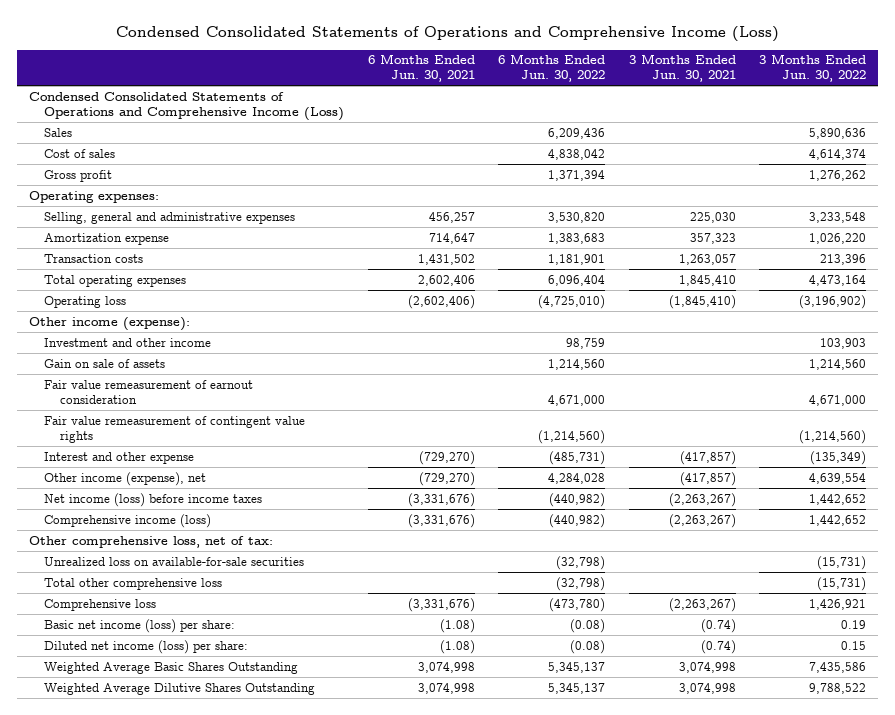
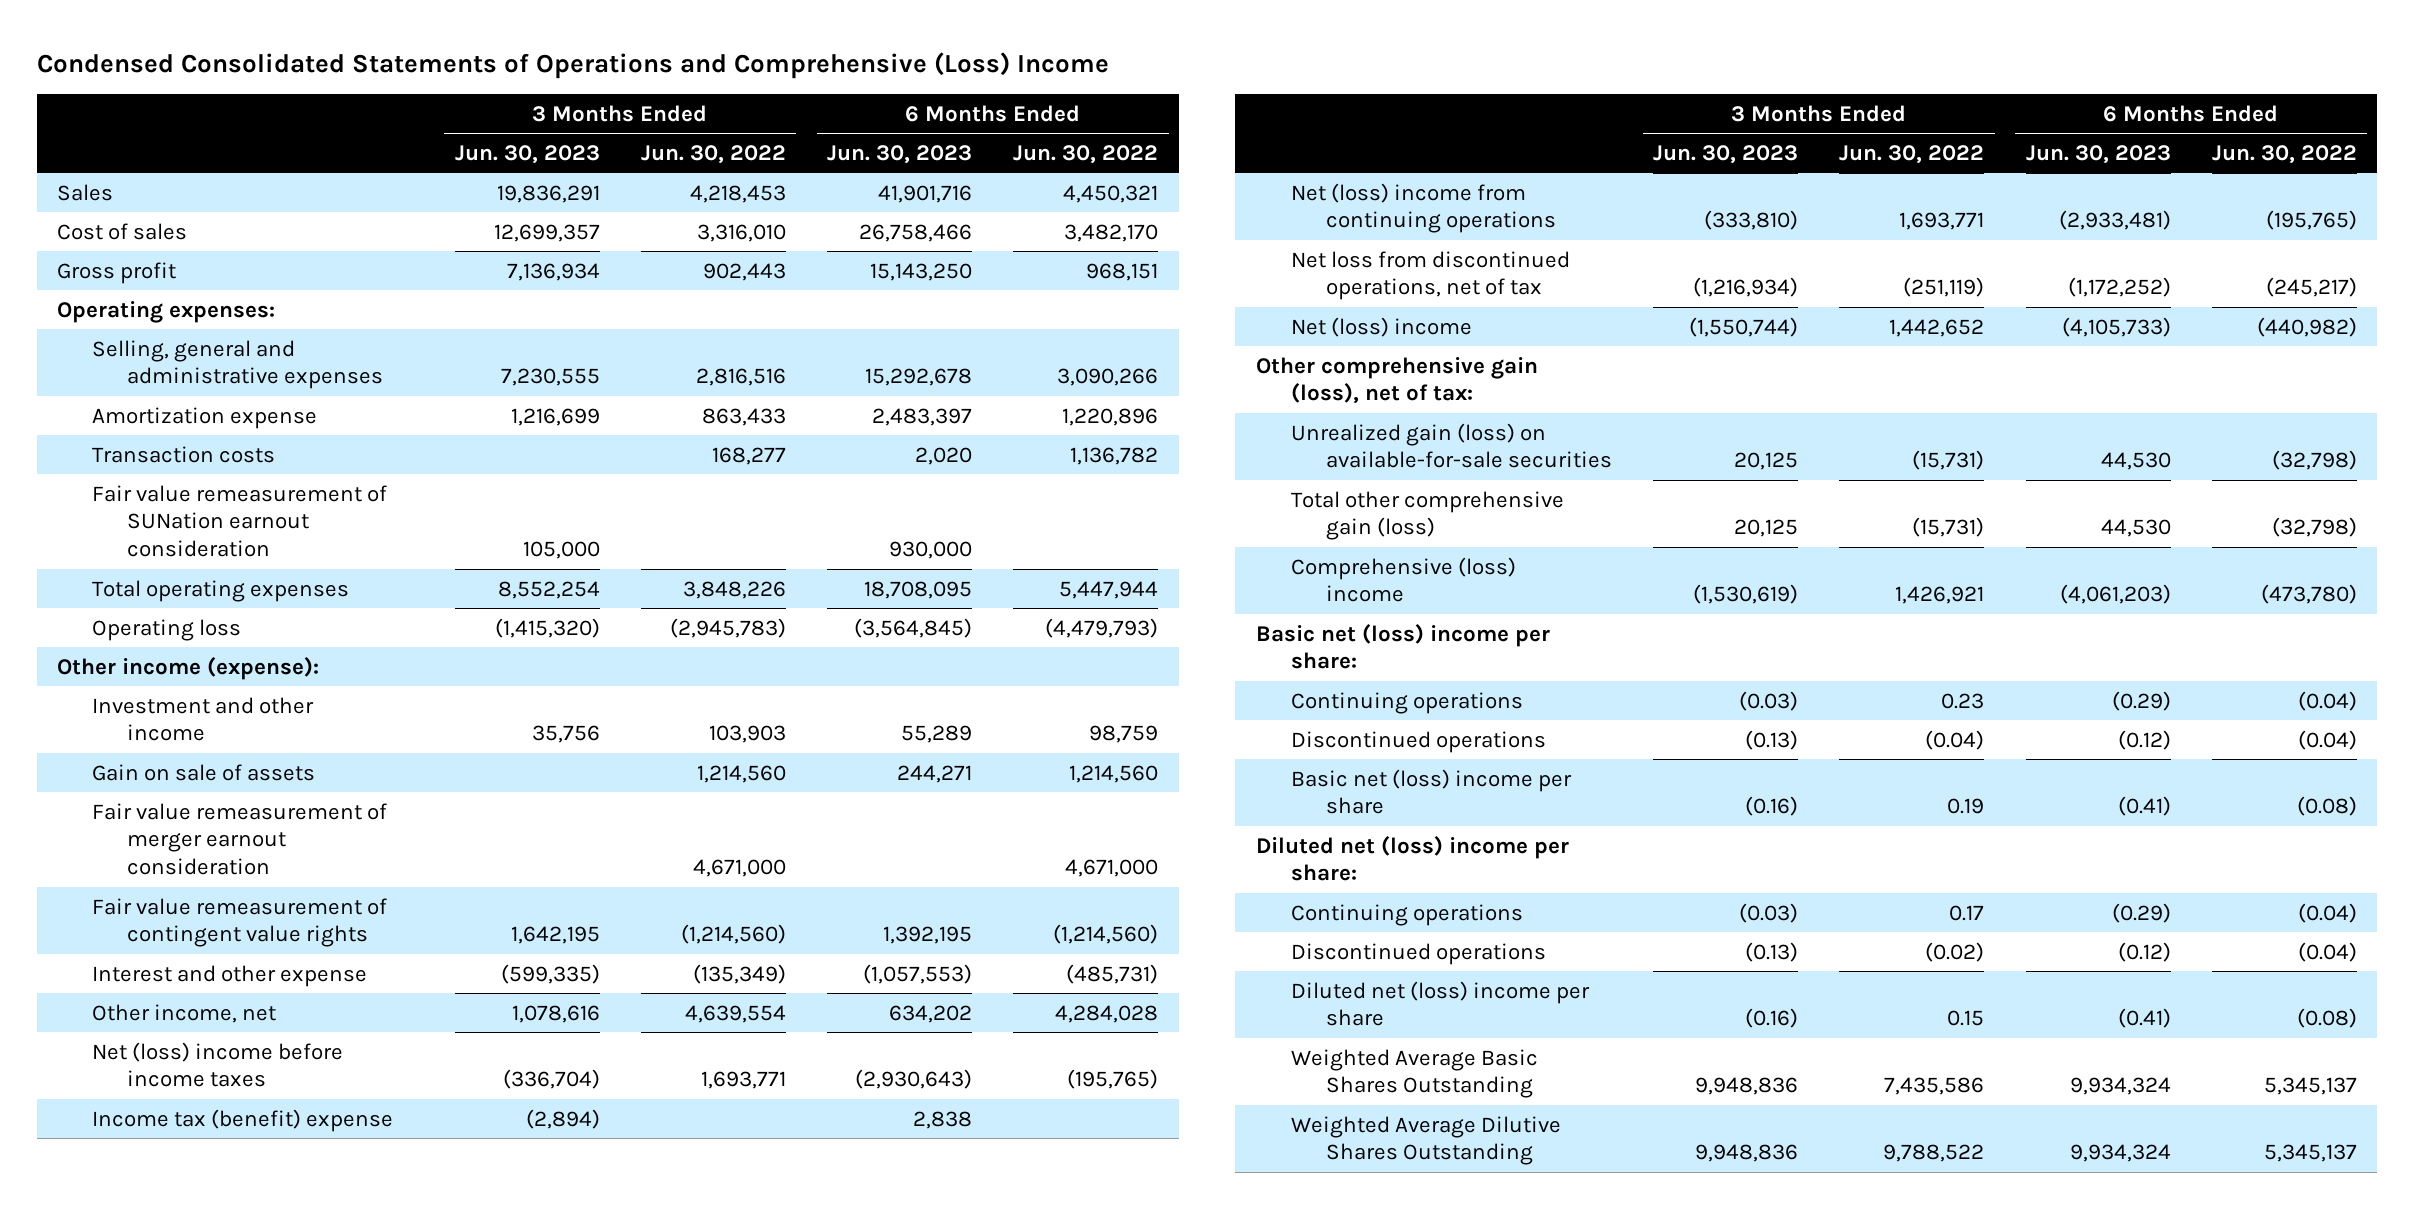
[115,25,779,42] Condensed Consolidated Statements of Operations and Comprehensive Income (Loss) -> [36,51,1109,79] Condensed Consolidated Statements of Operations and Comprehensive (Loss) Income
[367,54,475,83] 6 Months Ended Jun. 30, 2021 -> none
[628,54,736,83] 3 Months Ended Jun. 30, 2021 -> none
none -> [454,144,600,164] Jun. 30, 2023
none -> [826,144,972,164] Jun. 30, 2023
[28,91,345,121] Condensed Consolidated Statements of Operations and Comprehensive Income (Loss) -> none
[548,127,606,139] 6,209,436 -> [1063,184,1159,203] 4,450,321
[809,127,867,139] 5,890,636 -> [689,184,786,203] 4,218,453
[548,148,606,160] 4,838,042 -> [1064,223,1159,242] 3,482,170
[809,148,867,160] 4,614,374 -> [696,223,786,242] 3,316,010
[548,169,606,181] 1,371,394 -> [1086,262,1159,281] 968,151
[809,169,867,181] 1,276,262 -> [702,262,786,281] 902,443
[548,211,606,223] 3,530,820 -> [1057,368,1159,387] 3,090,266
[809,211,867,223] 3,233,548 -> [695,368,786,387] 2,816,516
[548,232,606,244] 1,383,683 -> [1062,407,1159,426] 1,220,896
[809,232,867,244] 1,026,220 -> [701,407,786,426] 863,433
[548,253,606,265] 1,181,901 -> [1070,446,1159,465] 1,136,782
[820,253,867,265] 213,396 -> [711,446,786,465] 168,277
none -> [92,484,388,558] Fair value remeasurement of SUNation earnout consideration
[548,274,606,286] 6,096,404 -> [1059,580,1159,599] 5,447,944
[809,274,867,286] 4,473,164 -> [682,580,786,599] 3,848,226
[538,294,606,309] (4,725,010) -> [1045,617,1159,638] (4,479,793)
[799,294,867,309] (3,196,902) -> [669,617,786,638] (2,945,783)
[44,379,254,404] Fair value remeasurement of earnout consideration -> [92,802,388,876] Fair value remeasurement of merger earnout consideration
[44,471,207,486] Other income (expense), net -> [92,1003,277,1023] Other income, net
[44,492,263,507] Net income (loss) before income taxes -> [92,1041,344,1088] Net (loss) income before income taxes
[549,492,606,507] (440,982) -> [1067,1069,1159,1090] (195,765)
[809,493,867,505] 1,442,652 -> [700,1071,786,1090] 1,693,771
none -> [92,1108,394,1132] Income tax (benefit) expense
none -> [1290,182,1556,234] Net (loss) income from continuing operations
none -> [1290,250,1570,301] Net loss from discontinued operations, net of tax
[44,513,212,528] Comprehensive income (loss) -> [1290,316,1472,337] Net (loss) income
[28,535,273,548] Other comprehensive loss, net of tax: -> [1255,356,1538,405] Other comprehensive gain (loss), net of tax:
[44,556,305,566] Unrealized loss on available-for-sale securities -> [1290,422,1612,469] Unrealized gain (loss) on available-for-sale securities
[44,577,223,590] Total other comprehensive loss -> [1290,490,1564,541] Total other comprehensive gain (loss)
[44,598,157,611] Comprehensive loss -> [1290,556,1516,603] Comprehensive (loss) income
none -> [1255,623,1550,670] Basic net (loss) income per share:
none -> [1290,691,1523,714] Continuing operations
none -> [1290,730,1546,753] Discontinued operations
[44,618,236,633] Basic net income (loss) per share: -> [1290,768,1572,815] Basic net (loss) income per share
none -> [1255,835,1569,882] Diluted net (loss) income per share:
none -> [1290,903,1523,926] Continuing operations
none -> [1290,942,1546,965] Discontinued operations
[44,639,249,654] Diluted net income (loss) per share: -> [1290,980,1590,1027] Diluted net (loss) income per share

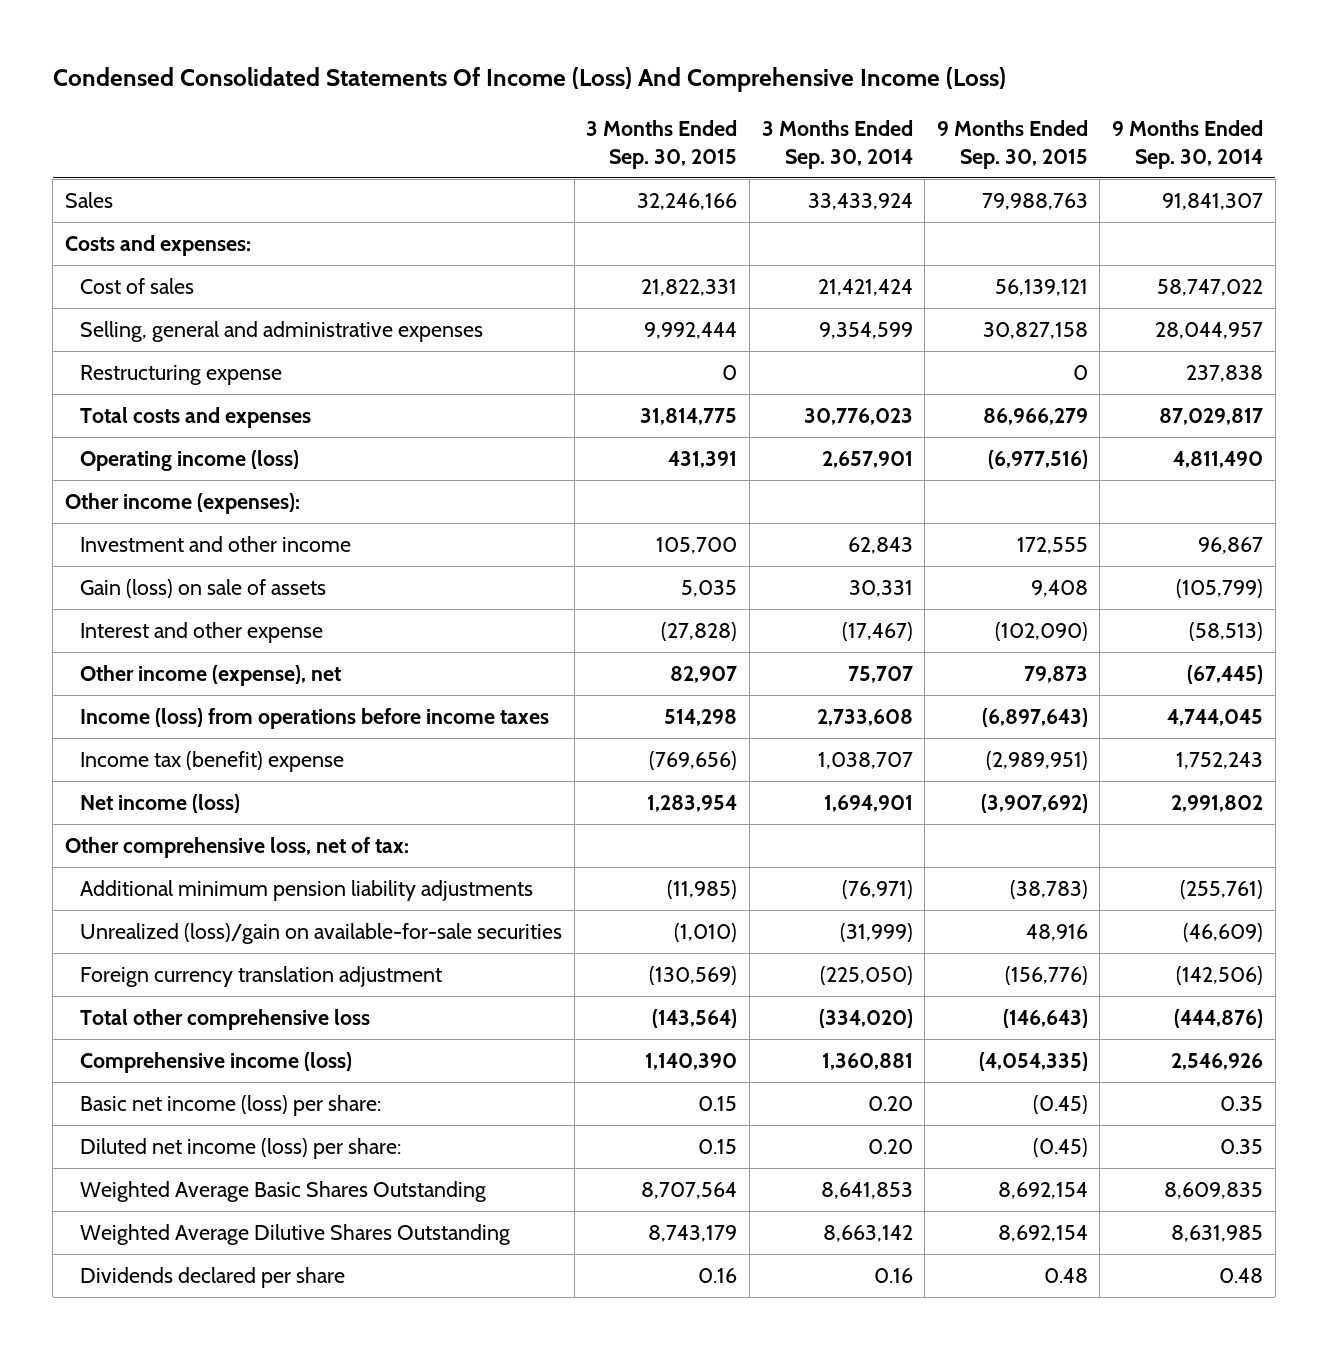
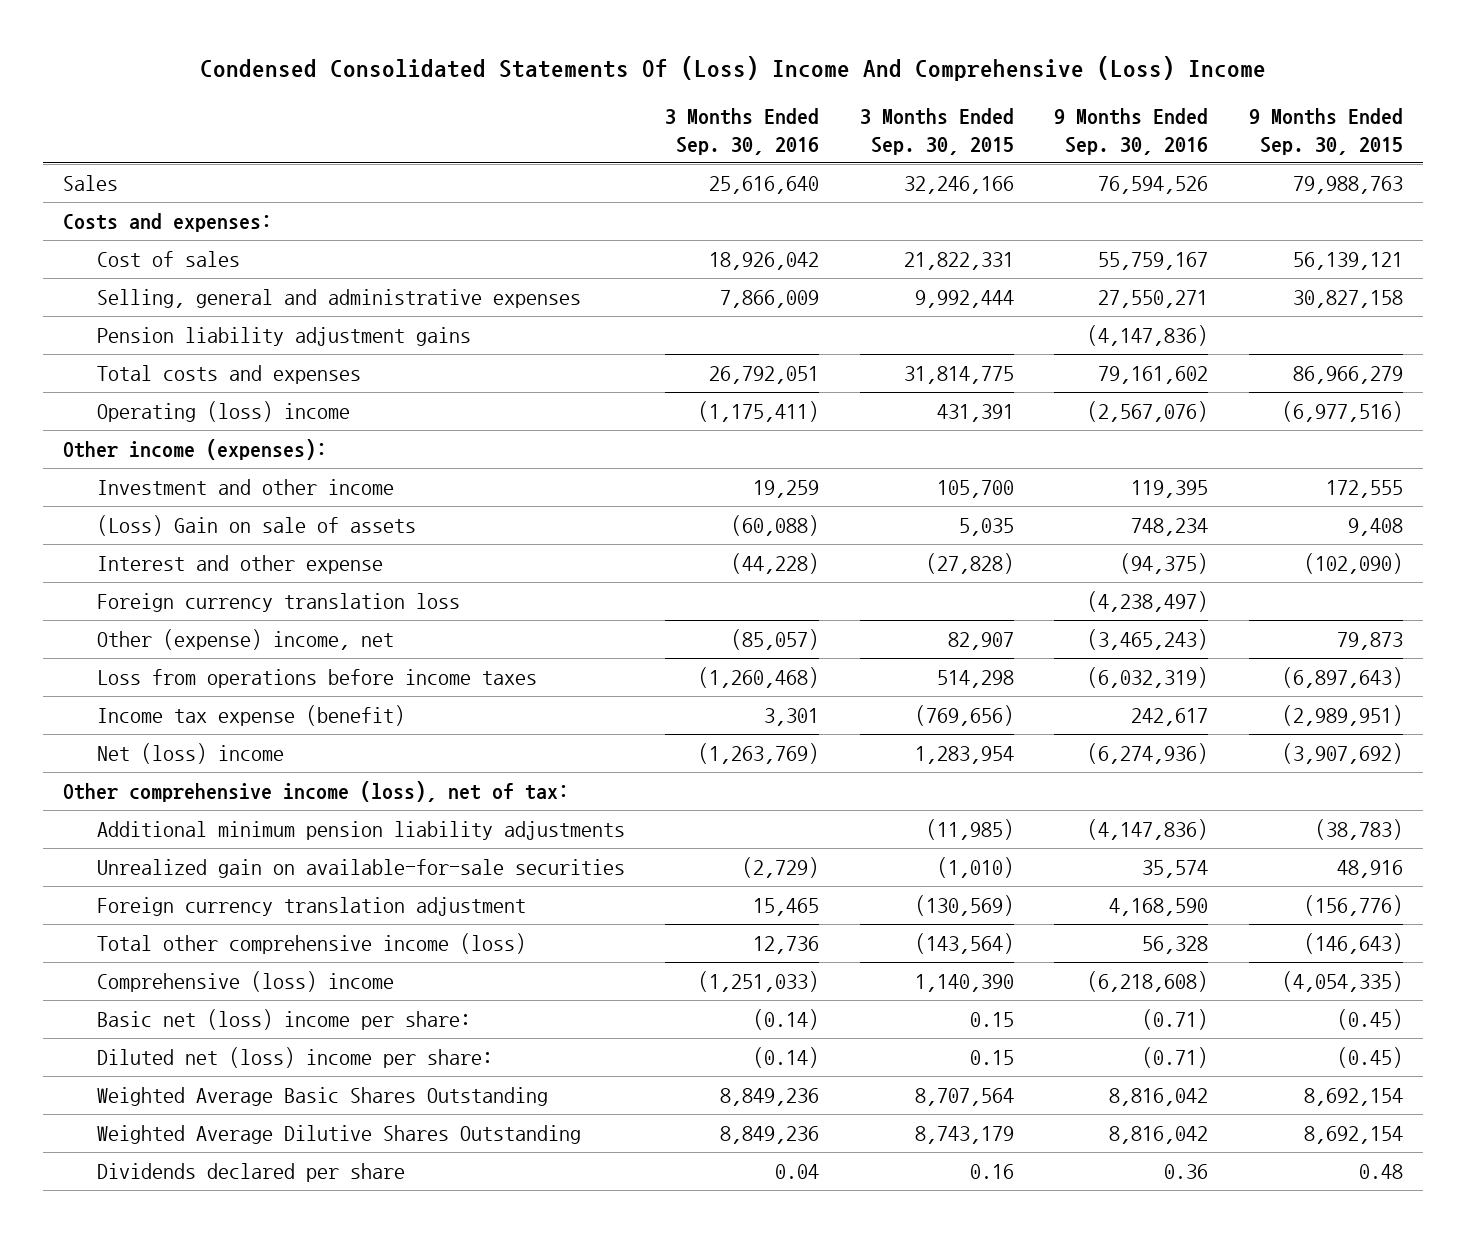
[52,66,1006,92] Condensed Consolidated Statements Of Income (Loss) And Comprehensive Income (Loss) -> [199,55,1266,81] Condensed Consolidated Statements Of (Loss) Income And Comprehensive (Loss) Income
[761,120,913,169] 3 Months Ended Sep. 30, 2014 -> none
[1112,120,1264,169] 9 Months Ended Sep. 30, 2014 -> none
none -> [665,108,820,155] 3 Months Ended Sep. 30, 2016
none -> [1054,108,1209,155] 9 Months Ended Sep. 30, 2016
[80,365,283,386] Restructuring expense -> none
none -> [96,326,471,346] Pension liability adjustment gains
[80,450,300,472] Operating income (loss) -> [96,400,350,422] Operating (loss) income
[80,579,327,599] Gain (loss) on sale of assets -> [96,514,416,536] (Loss) Gain on sale of assets
none -> [96,592,460,612] Foreign currency translation loss
[80,665,342,687] Other income (expense), net -> [96,628,394,650] Other (expense) income, net
[80,708,550,730] Income (loss) from operations before income taxes -> [96,668,537,688] Loss from operations before income taxes
[80,751,345,773] Income tax (benefit) expense -> [96,704,405,726] Income tax expense (benefit)
[80,794,241,814] Net income (loss) -> [96,742,284,764] Net (loss) income
[64,837,409,859] Other comprehensive loss, net of tax: -> [62,780,569,802] Other comprehensive income (loss), net of tax:
[80,923,563,945] Unrealized (loss)/gain on available-for-sale securities -> [96,858,625,878] Unrealized gain on available-for-sale securities
[80,1009,371,1031] Total other comprehensive loss -> [96,932,526,954] Total other comprehensive income (loss)
[80,1052,353,1074] Comprehensive income (loss) -> [96,970,394,992] Comprehensive (loss) income
[80,1095,382,1117] Basic net income (loss) per share: -> [96,1008,471,1030] Basic net (loss) income per share:
[80,1138,402,1160] Diluted net income (loss) per share: -> [96,1046,493,1068] Diluted net (loss) income per share:

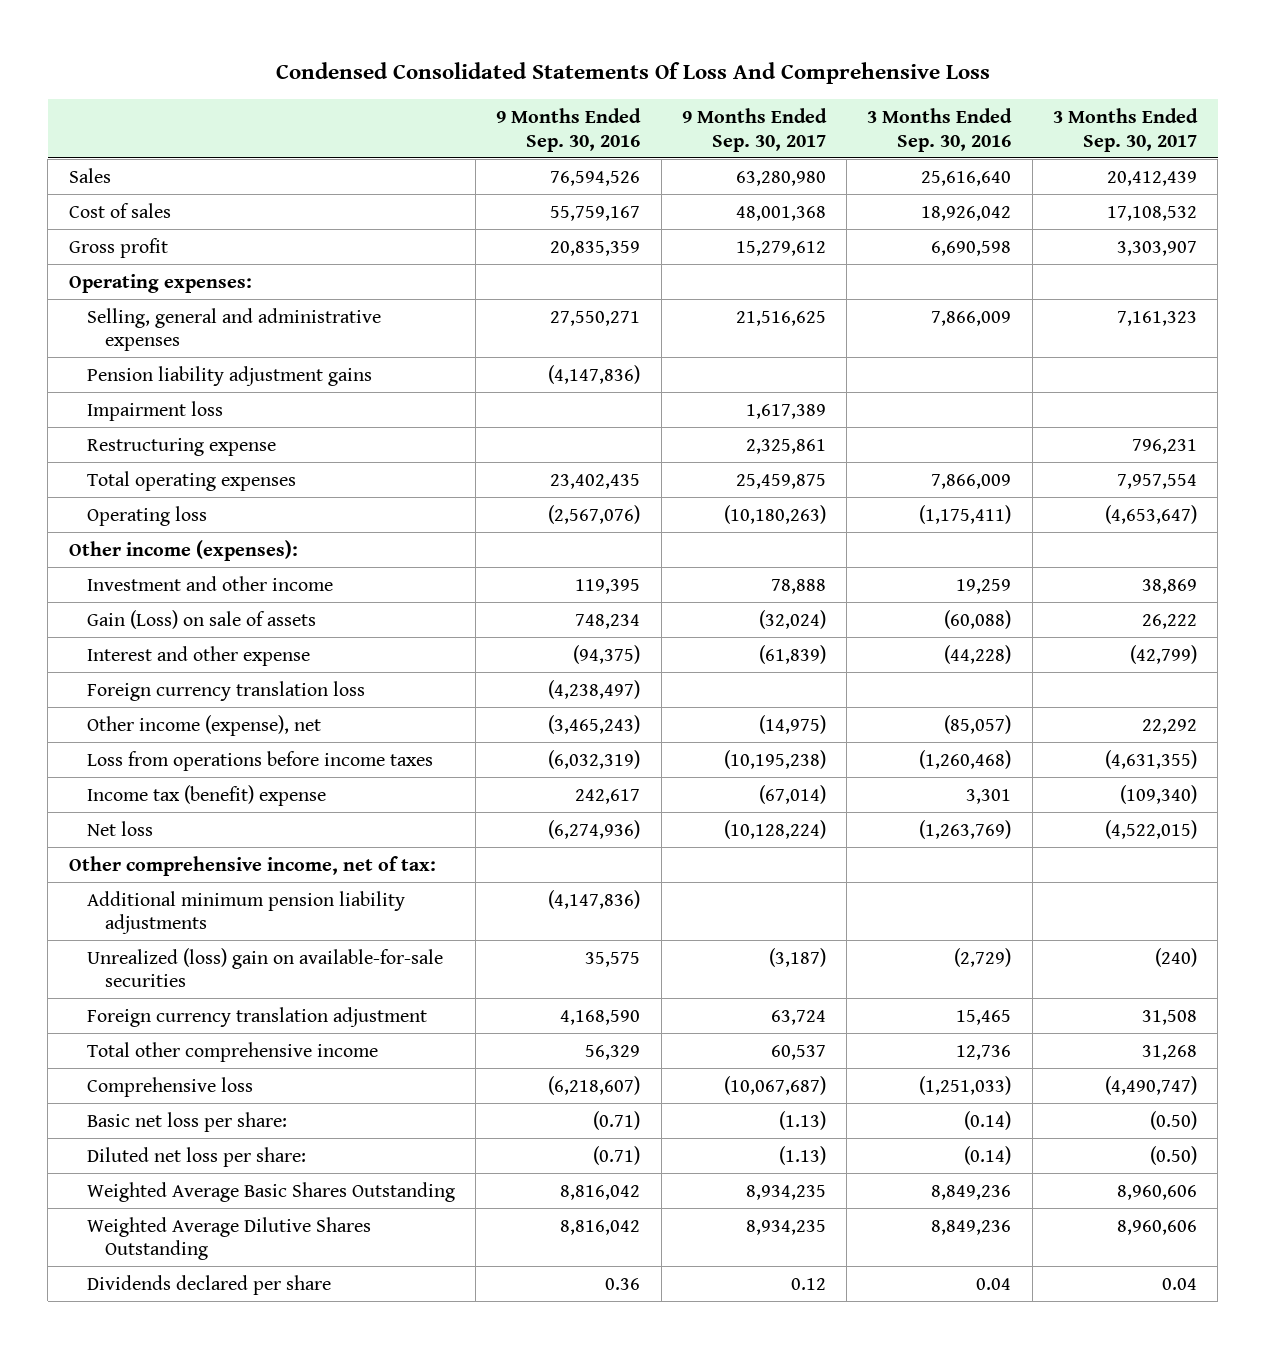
[199,55,1266,81] Condensed Consolidated Statements Of (Loss) Income And Comprehensive (Loss) Income -> [275,62,990,85] Condensed Consolidated Statements Of Loss And Comprehensive Loss
[859,108,1014,155] 3 Months Ended Sep. 30, 2015 -> none
[1248,108,1403,155] 9 Months Ended Sep. 30, 2015 -> none
none -> [681,107,827,152] 9 Months Ended Sep. 30, 2017
none -> [1052,107,1198,152] 3 Months Ended Sep. 30, 2017
[62,212,272,232] Costs and expenses: -> none
none -> [68,237,168,258] Gross profit
none -> [68,273,252,293] Operating expenses:
[96,364,361,384] Total costs and expenses -> none
none -> [86,400,223,421] Impairment loss
none -> [86,437,276,456] Restructuring expense
none -> [86,470,296,491] Total operating expenses
[96,400,350,422] Operating (loss) income -> [86,505,207,526] Operating loss
[96,514,416,536] (Loss) Gain on sale of assets -> [86,609,316,629] Gain (Loss) on sale of assets
[96,628,394,650] Other (expense) income, net -> [86,714,321,736] Other income (expense), net
[96,704,405,726] Income tax expense (benefit) -> [86,784,326,806] Income tax (benefit) expense
[96,742,284,764] Net (loss) income -> [86,820,153,836] Net loss
[62,780,569,802] Other comprehensive income (loss), net of tax: -> [68,855,436,876] Other comprehensive income, net of tax:
[96,858,625,878] Unrealized gain on available-for-sale securities -> [86,947,443,988] Unrealized (loss) gain on available-for-sale securities
[1142,859,1209,878] 35,574 -> [585,951,641,967] 35,575
[96,932,526,954] Total other comprehensive income (loss) -> [86,1041,378,1062] Total other comprehensive income
[1142,935,1209,954] 56,328 -> [585,1044,641,1060] 56,329
[96,970,394,992] Comprehensive (loss) income -> [86,1076,253,1097] Comprehensive loss
[1087,970,1209,992] (6,218,608) -> [548,1075,641,1095] (6,218,607)
[96,1008,471,1030] Basic net (loss) income per share: -> [86,1111,287,1132] Basic net loss per share:
[96,1046,493,1068] Diluted net (loss) income per share: -> [86,1146,306,1167] Diluted net loss per share:

